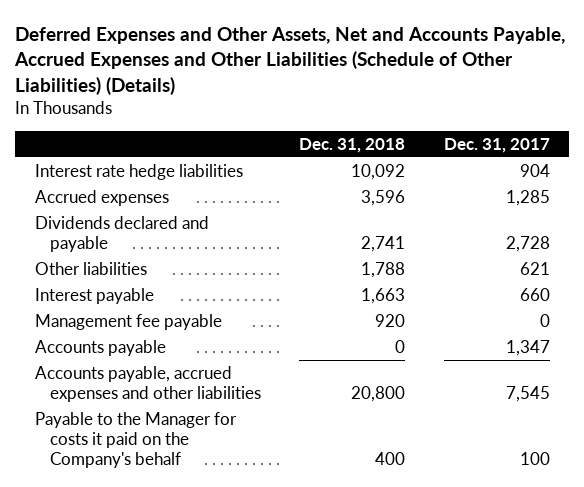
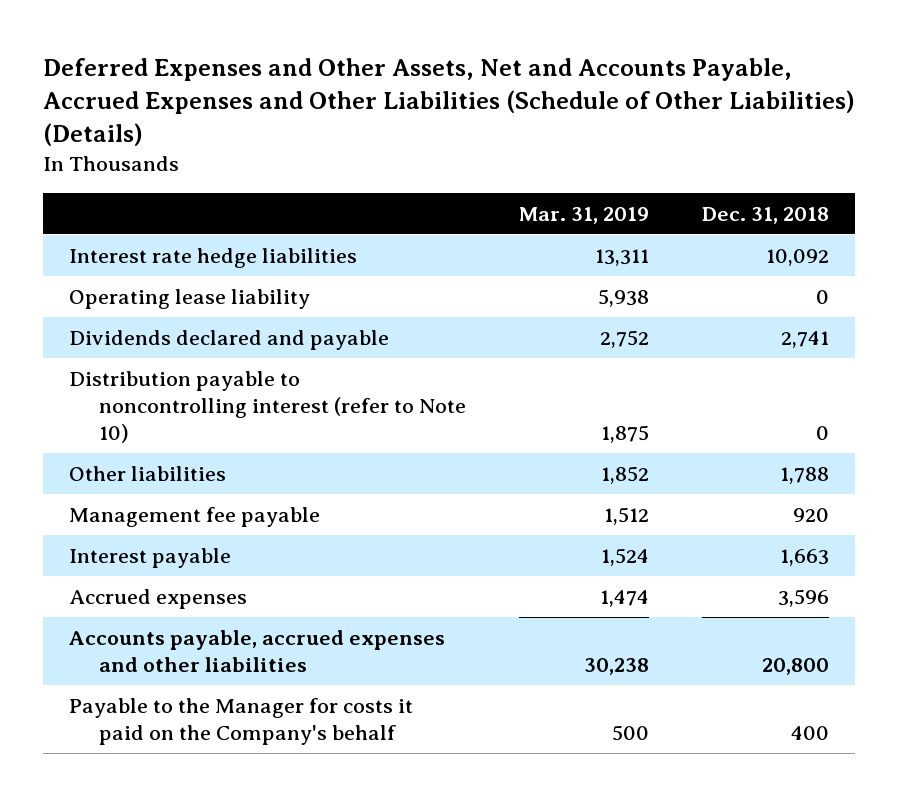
[443,137,550,153] Dec. 31, 2017 -> none
none -> [519,206,650,224] Mar. 31, 2019
none -> [69,288,311,309] Operating lease liability
none -> [69,370,467,443] Distribution payable to noncontrolling interest (refer to Note 10)
[34,339,166,356] Accounts payable -> none
[34,287,154,304] Interest payable -> [69,547,232,568] Interest payable
[34,189,169,206] Accrued expenses -> [69,588,248,609] Accrued expenses

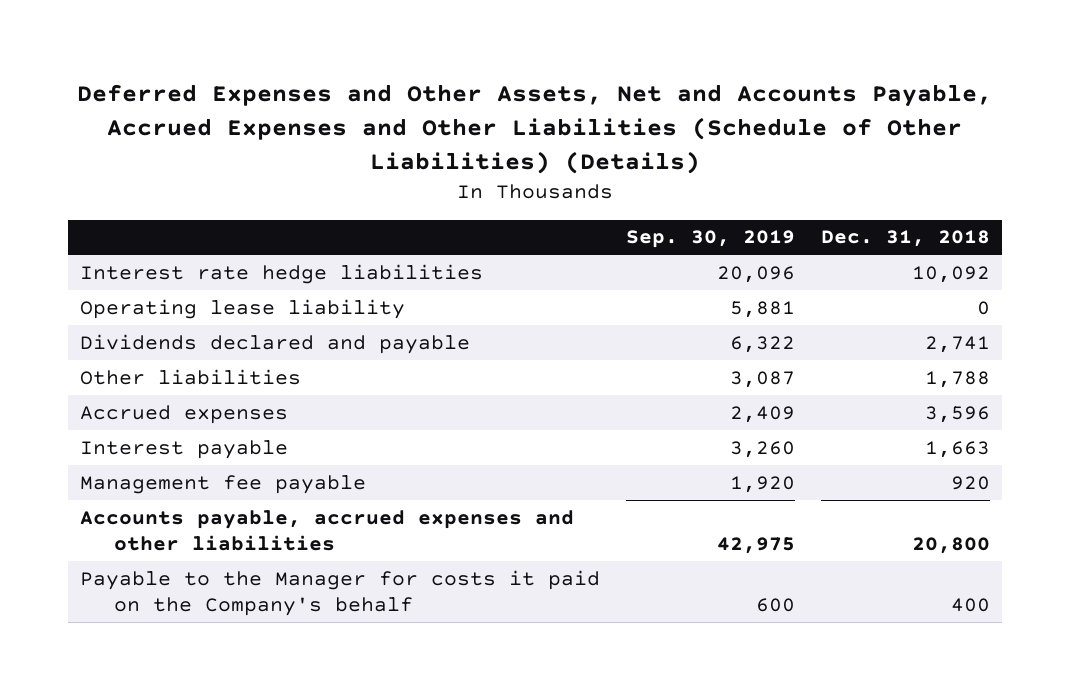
[519,206,650,224] Mar. 31, 2019 -> none
none -> [626,230,796,249] Sep. 30, 2019
[69,370,467,443] Distribution payable to noncontrolling interest (refer to Note 10) -> none
[69,547,232,568] Interest payable -> [80,439,289,459] Interest payable
[69,506,321,527] Management fee payable -> [80,474,367,494] Management fee payable

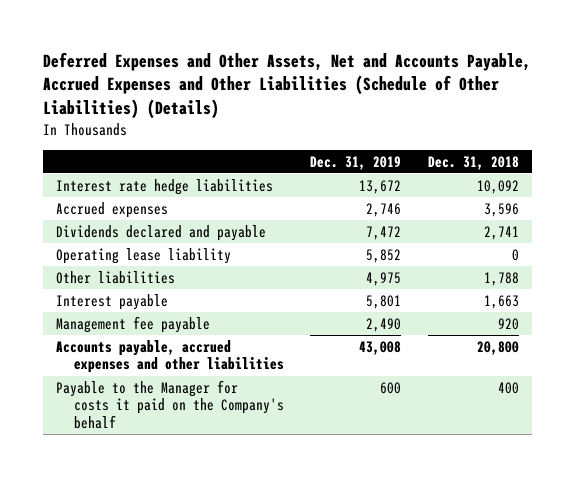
[626,230,796,249] Sep. 30, 2019 -> none
none -> [310,155,402,170] Dec. 31, 2019
[80,404,289,424] Accrued expenses -> [56,201,169,218] Accrued expenses
[80,298,406,319] Operating lease liability -> [56,247,232,264] Operating lease liability

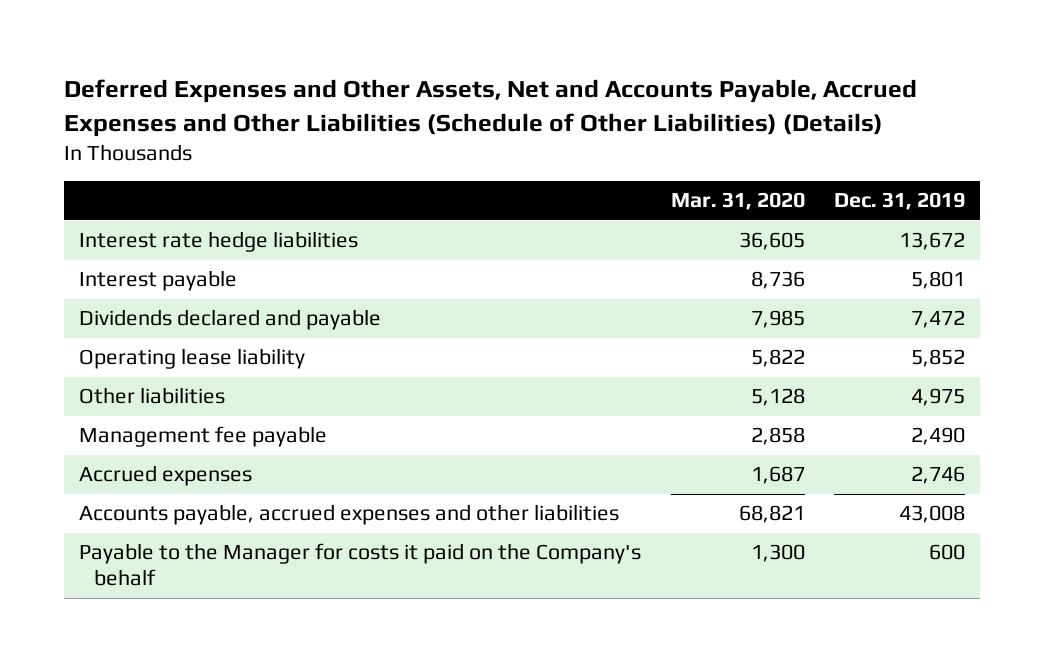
[427,155,519,170] Dec. 31, 2018 -> none
none -> [670,192,805,211] Mar. 31, 2020
[56,293,169,310] Interest payable -> [78,270,237,292] Interest payable
[56,201,169,218] Accrued expenses -> [78,465,252,487] Accrued expenses

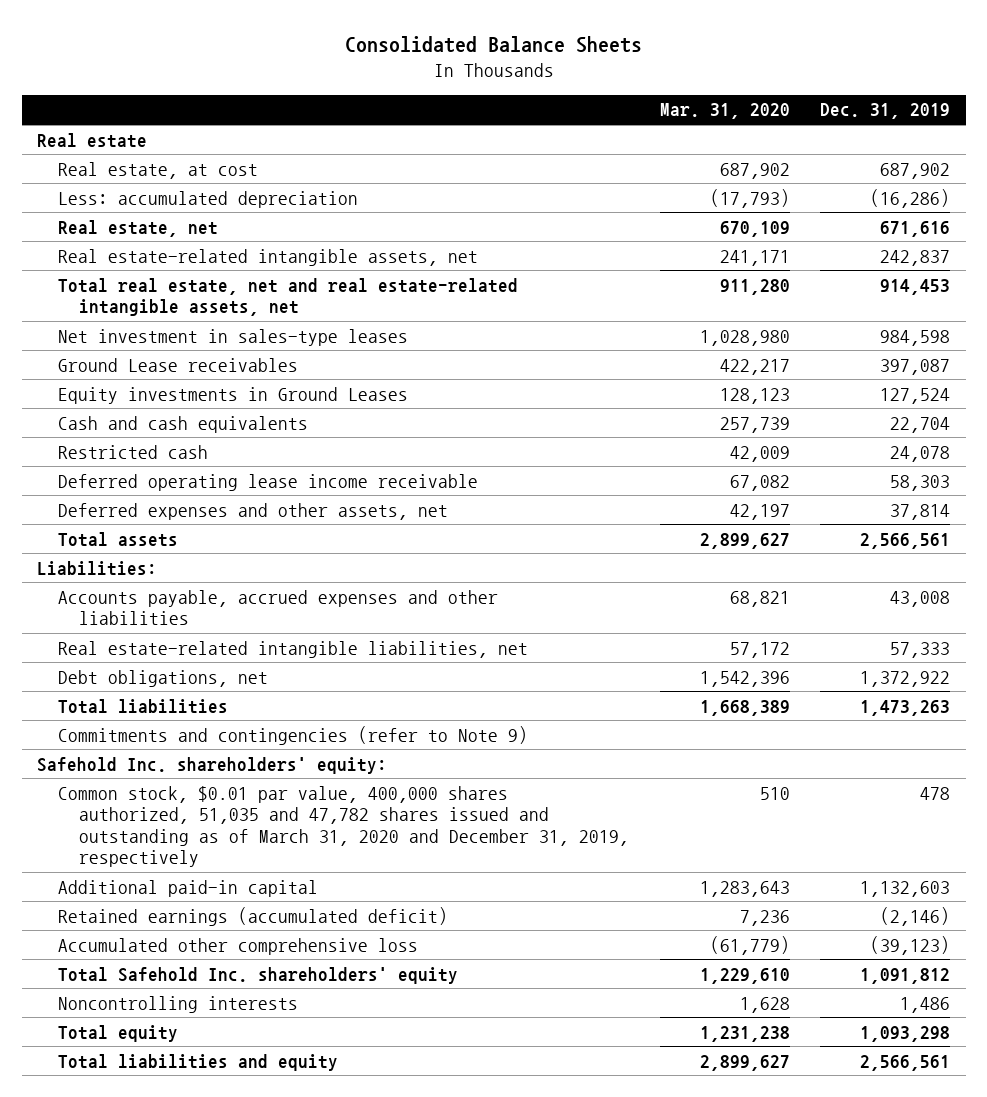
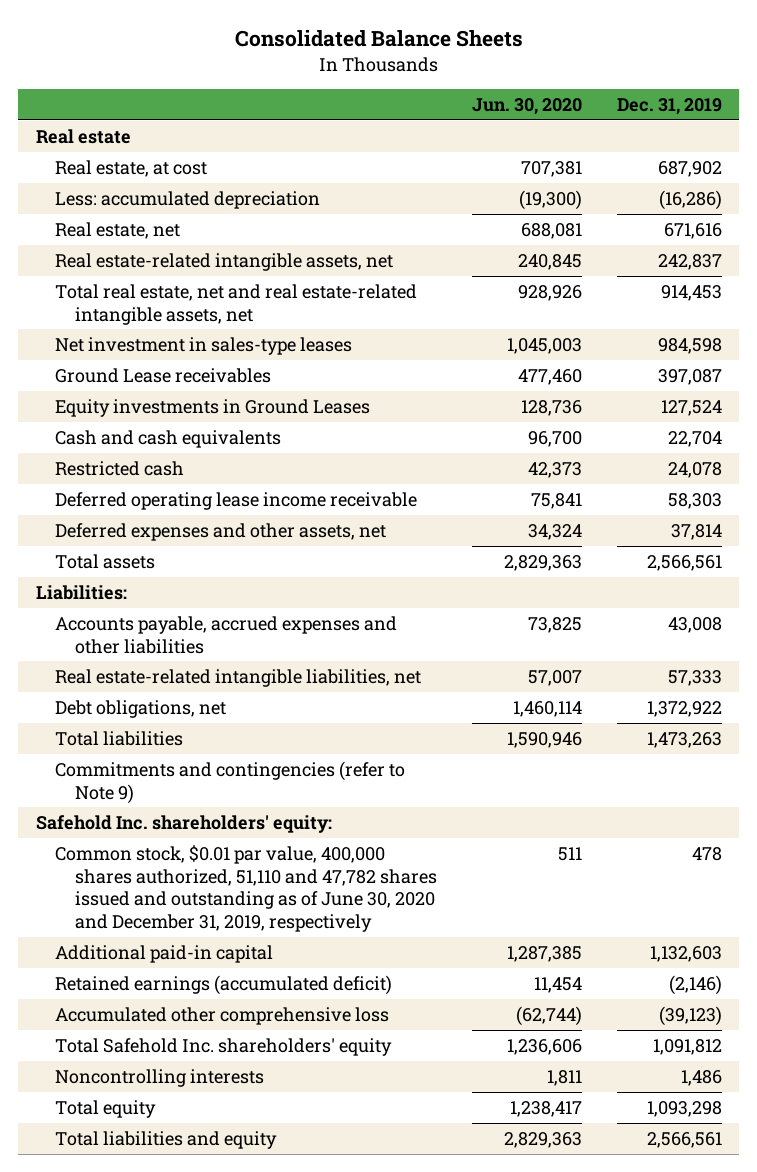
[659,103,790,120] Mar. 31, 2020 -> none
none -> [472,97,583,115] Jun. 30, 2020
[58,785,630,868] Common stock, $0.01 par value, 400,000 shares authorized, 51,035 and 47,782 shares issued and outstanding as of March 31, 2020 and December 31, 2019, respectively -> [55,844,438,932] Common stock, $0.01 par value, 400,000 shares authorized, 51,110 and 47,782 shares issued and outstanding as of June 30, 2020 and December 31, 2019, respectively

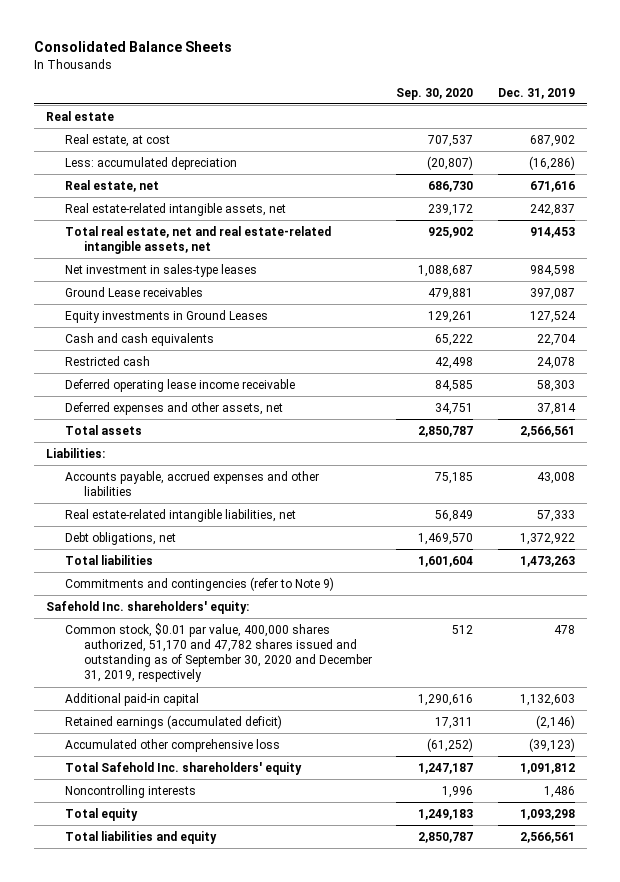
[472,97,583,115] Jun. 30, 2020 -> none
none -> [396,87,474,100] Sep. 30, 2020
[55,844,438,932] Common stock, $0.01 par value, 400,000 shares authorized, 51,110 and 47,782 shares issued and outstanding as of June 30, 2020 and December 31, 2019, respectively -> [64,622,372,683] Common stock, $0.01 par value, 400,000 shares authorized, 51,170 and 47,782 shares issued and outstanding as of September 30, 2020 and December 31, 2019, respectively

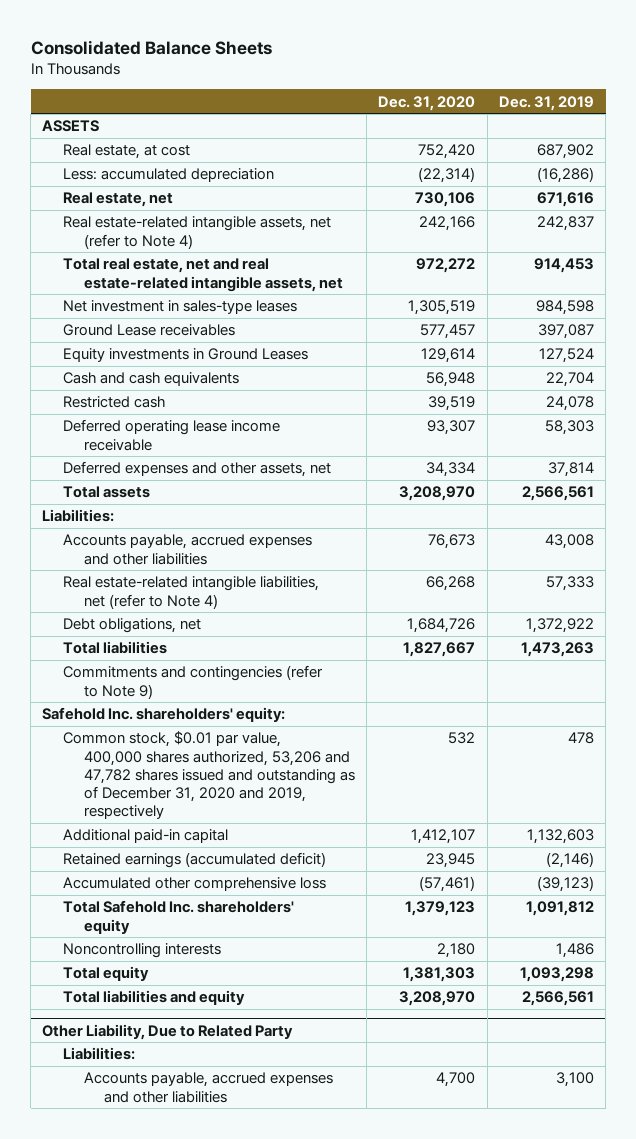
[396,87,474,100] Sep. 30, 2020 -> none
none -> [378,95,476,111] Dec. 31, 2020
[45,110,114,121] Real estate -> none
none -> [42,120,100,133] ASSETS
[64,202,286,216] Real estate-related intangible assets, net -> [62,216,331,249] Real estate-related intangible assets, net (refer to Note 4)
[64,508,296,522] Real estate-related intangible liabilities, net -> [62,576,319,609] Real estate-related intangible liabilities, net (refer to Note 4)
[64,622,372,683] Common stock, $0.01 par value, 400,000 shares authorized, 51,170 and 47,782 shares issued and outstanding as of September 30, 2020 and December 31, 2019, respectively -> [62,731,355,820] Common stock, $0.01 par value, 400,000 shares authorized, 53,206 and 47,782 shares issued and outstanding as of December 31, 2020 and 2019, respectively
none -> [42,1023,294,1040] Other Liability, Due to Related Party
none -> [62,1047,135,1061] Liabilities:
none -> [83,1072,333,1103] Accounts payable, accrued expenses and other liabilities

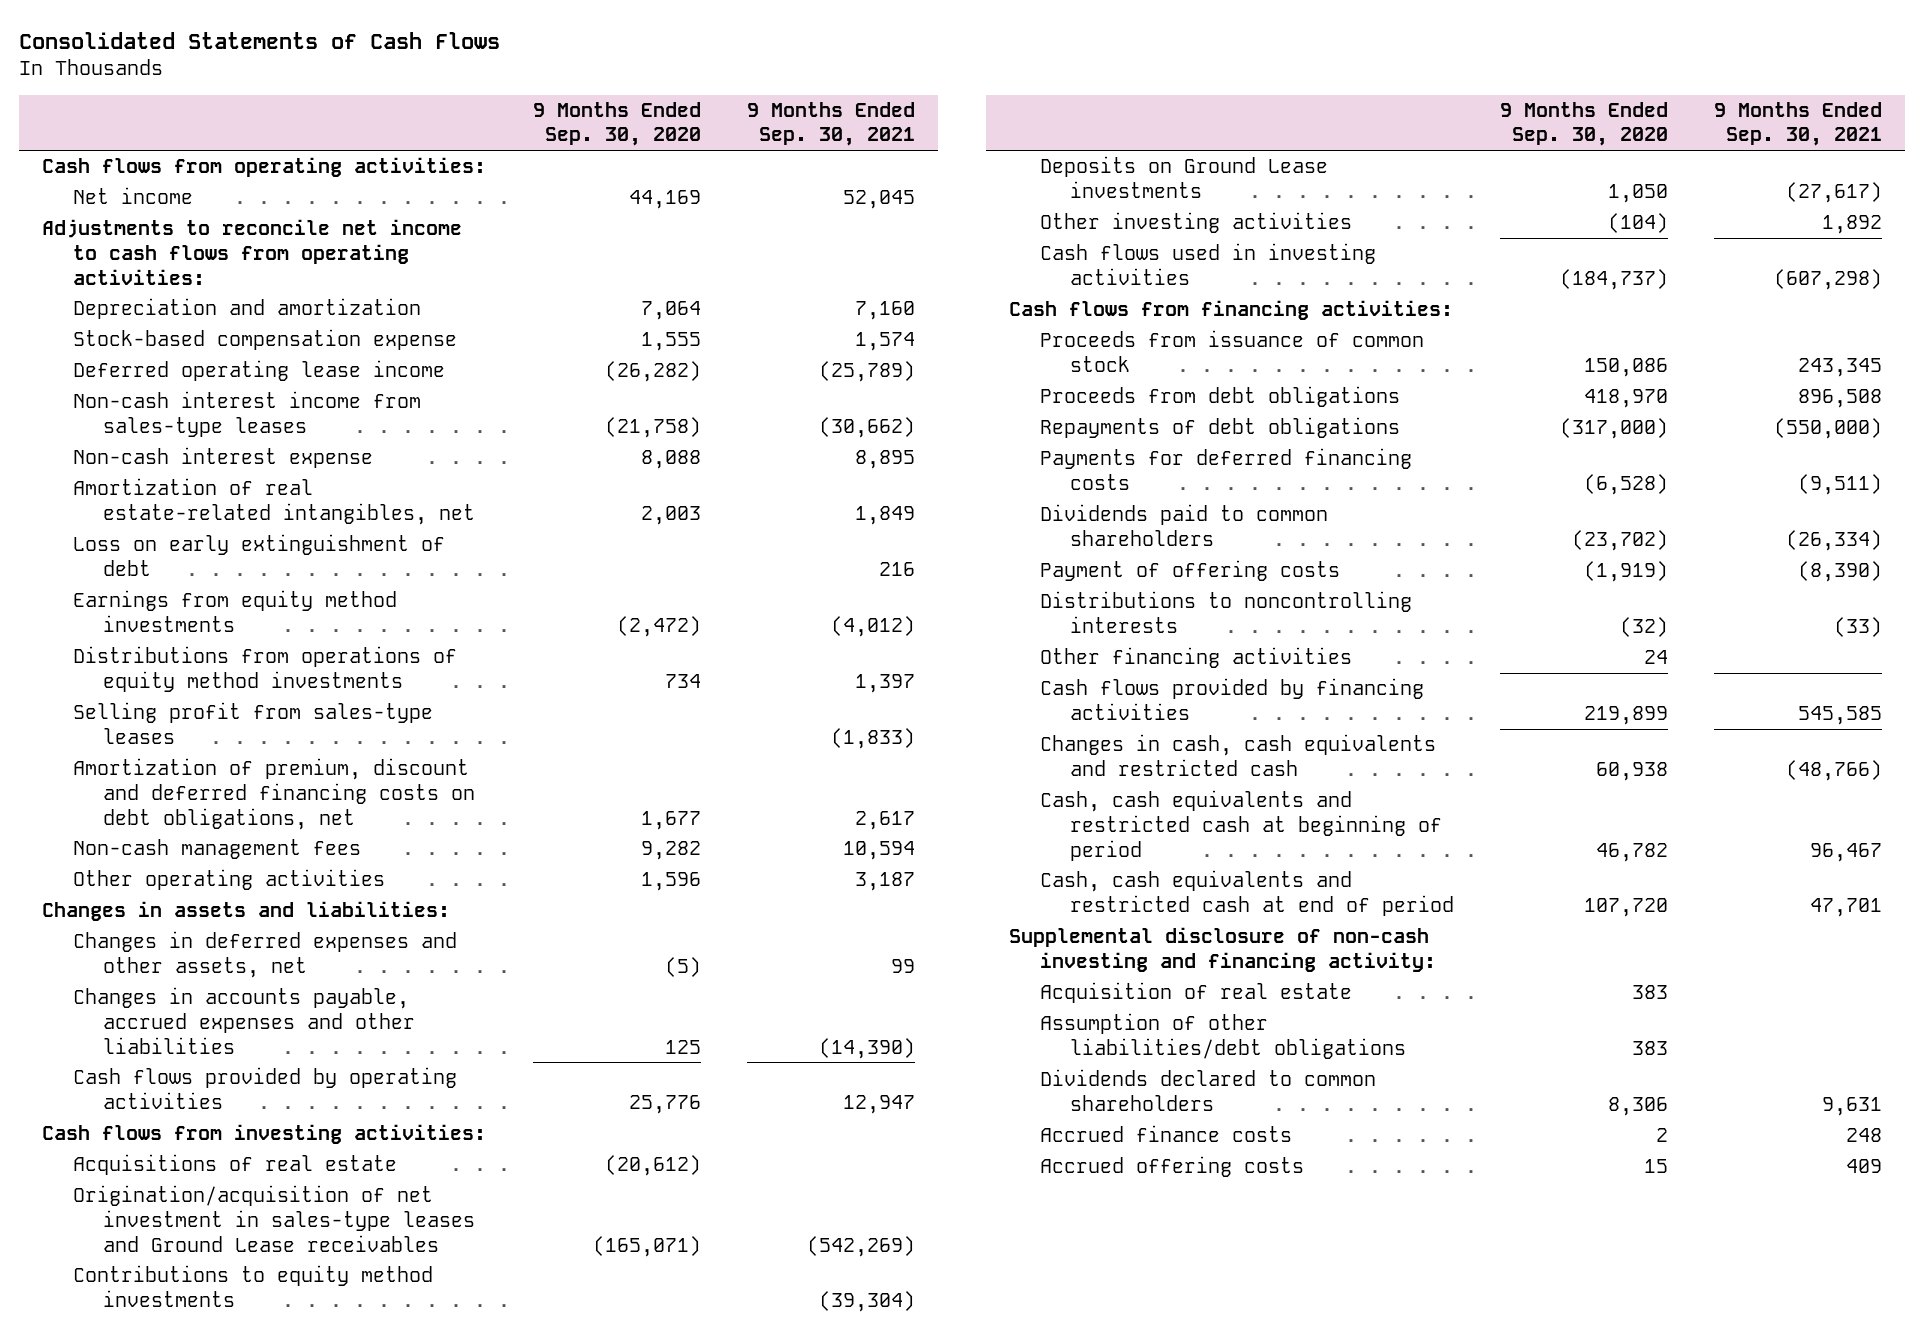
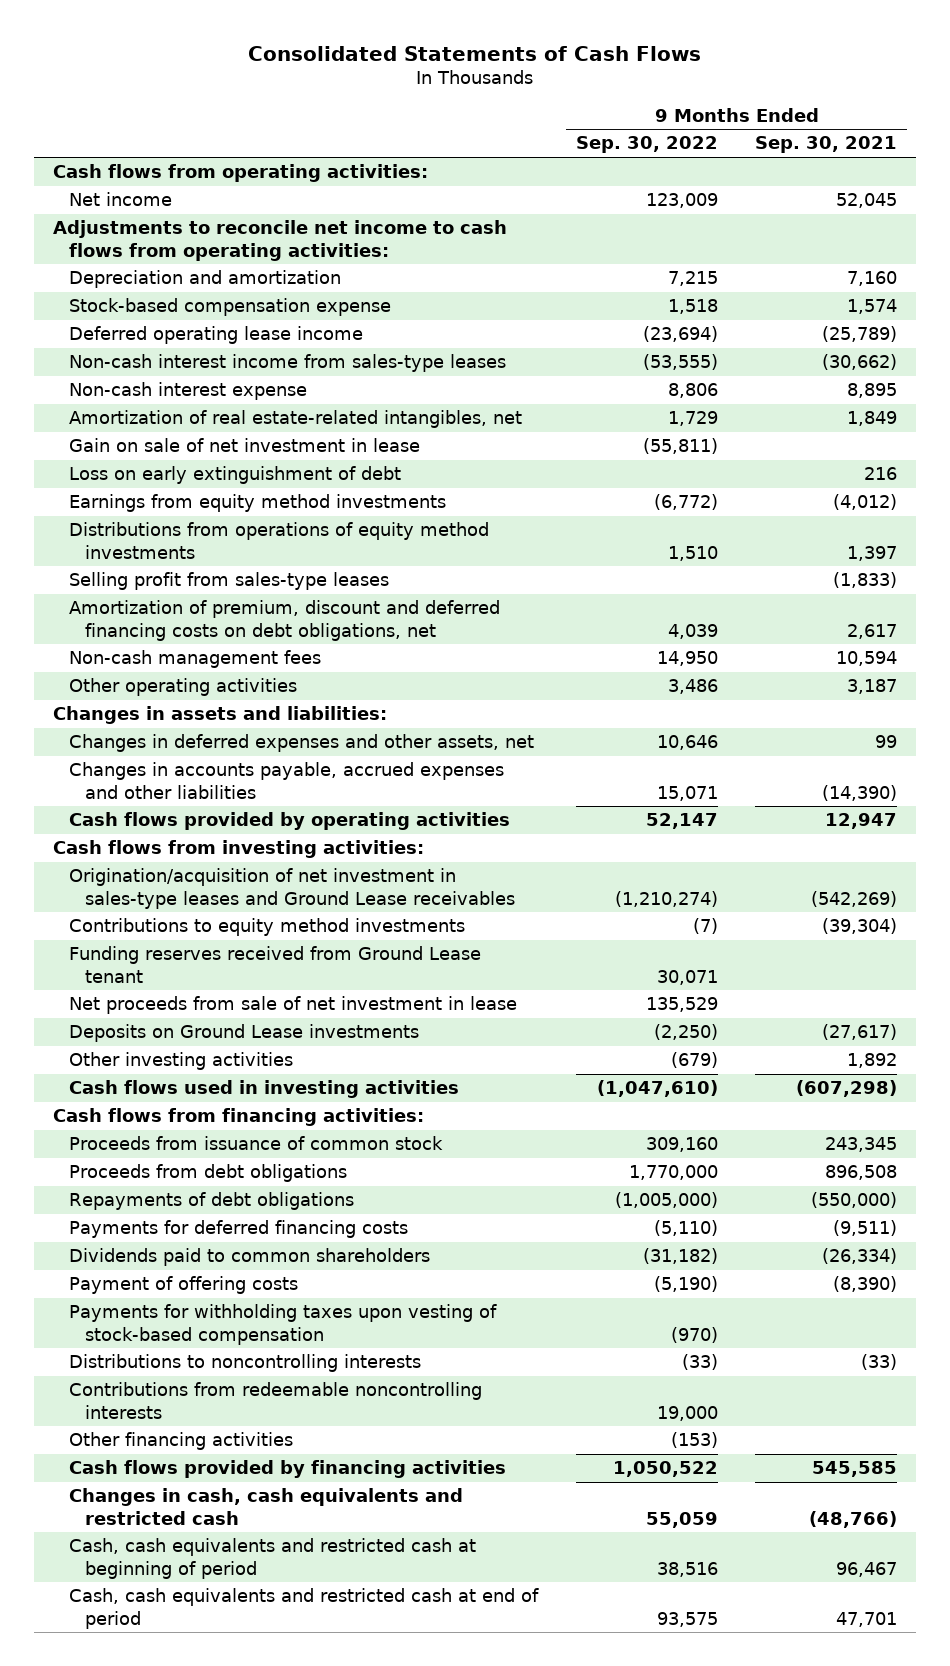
[533,101,702,147] 9 Months Ended Sep. 30, 2020 -> none
none -> [575,136,718,154] Sep. 30, 2022
none -> [68,438,420,453] Gain on sale of net investment in lease
[72,1154,397,1176] Acquisitions of real estate -> none
none -> [68,946,481,983] Funding reserves received from Ground Lease tenant
none -> [68,996,517,1015] Net proceeds from sale of net investment in lease
none -> [68,1304,497,1345] Payments for withholding taxes upon vesting of stock-based compensation
none -> [68,1382,482,1419] Contributions from redeemable noncontrolling interests
[1009,927,1436,972] Supplemental disclosure of non-cash investing and financing activity: -> none
[1039,982,1352,1004] Acquisition of real estate -> none
[1039,1013,1406,1059] Assumption of other liabilities/debt obligations -> none
[1039,1069,1376,1111] Dividends declared to common shareholders -> none
[1039,1125,1292,1143] Accrued finance costs -> none
[1039,1156,1304,1178] Accrued offering costs -> none

